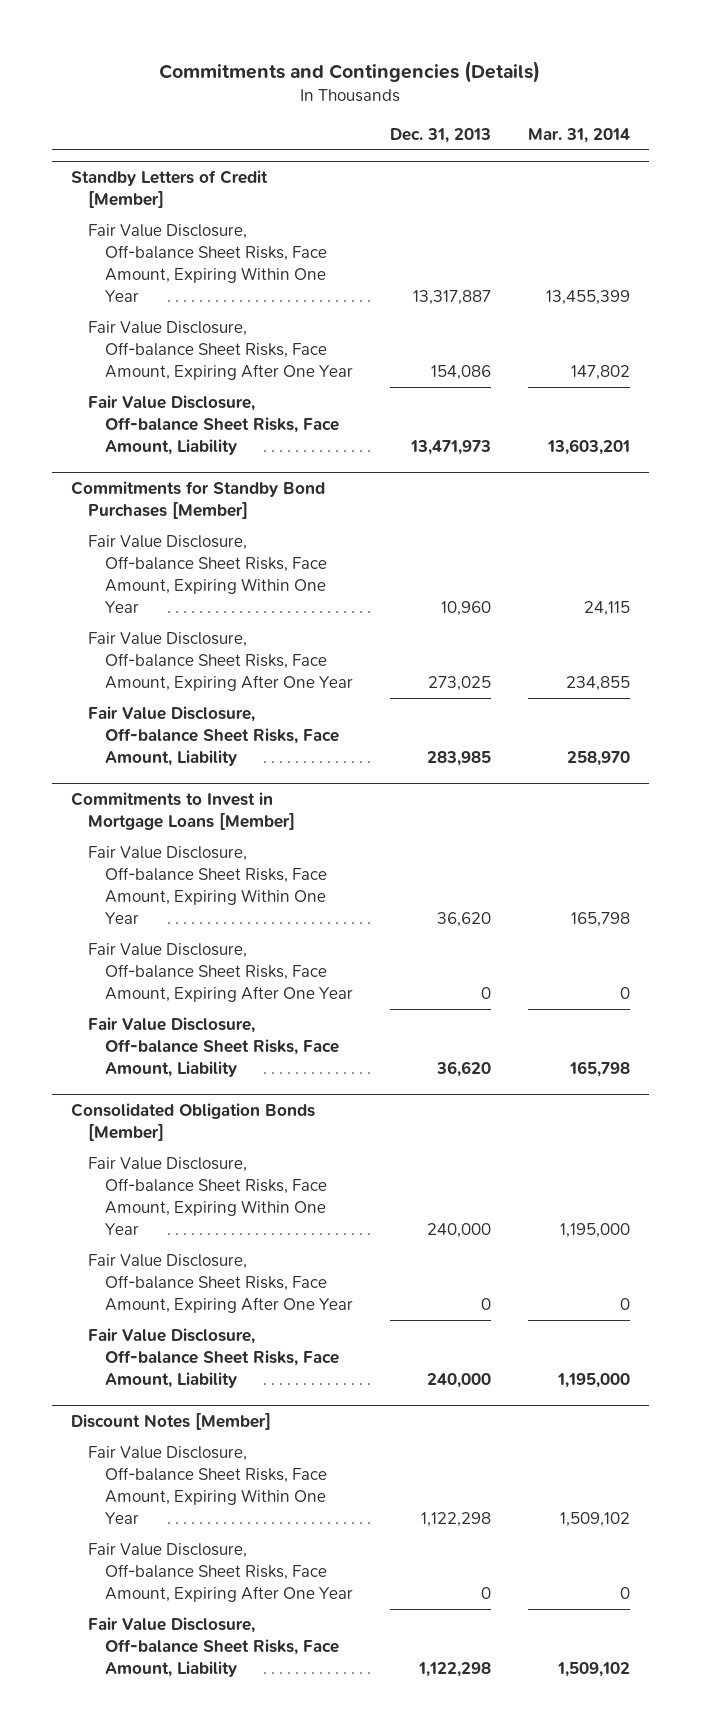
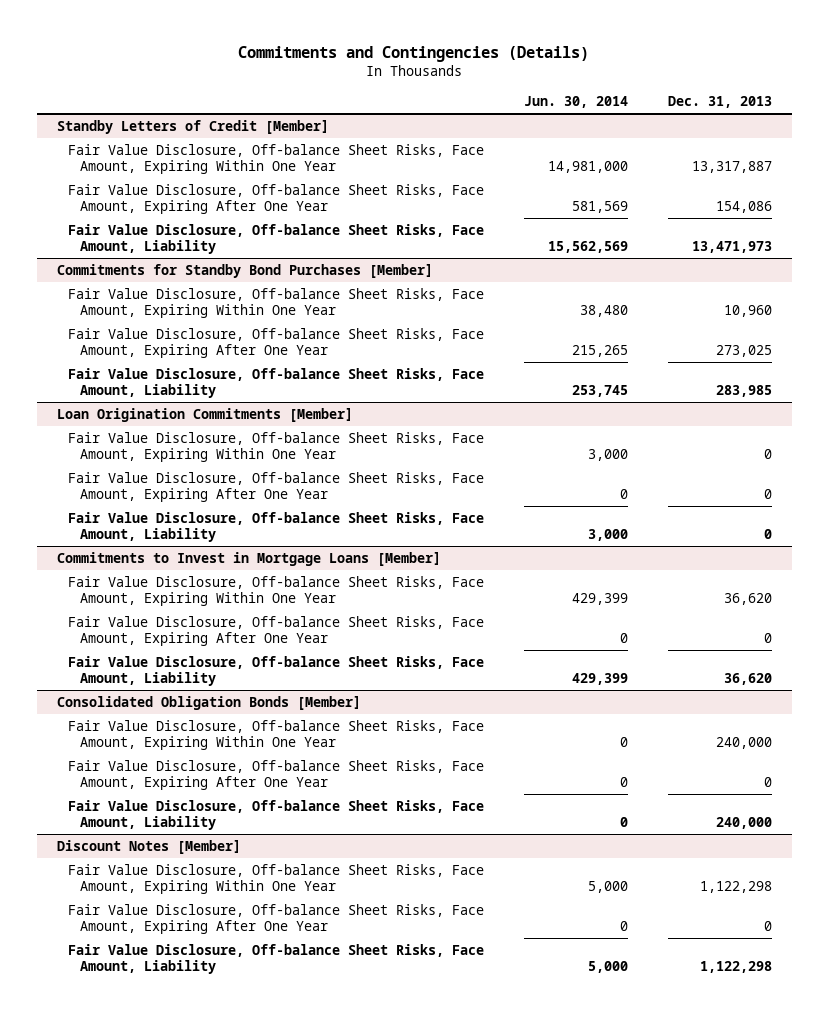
[528,127,631,143] Mar. 31, 2014 -> none
none -> [524,96,629,109] Jun. 30, 2014
none -> [56,407,353,422] Loan Origination Commitments [Member]
none -> [68,431,485,462] Fair Value Disclosure, Off-balance Sheet Risks, Face Amount, Expiring Within One Year
none -> [68,471,485,502] Fair Value Disclosure, Off-balance Sheet Risks, Face Amount, Expiring After One Year
none -> [68,511,485,542] Fair Value Disclosure, Off-balance Sheet Risks, Face Amount, Liability

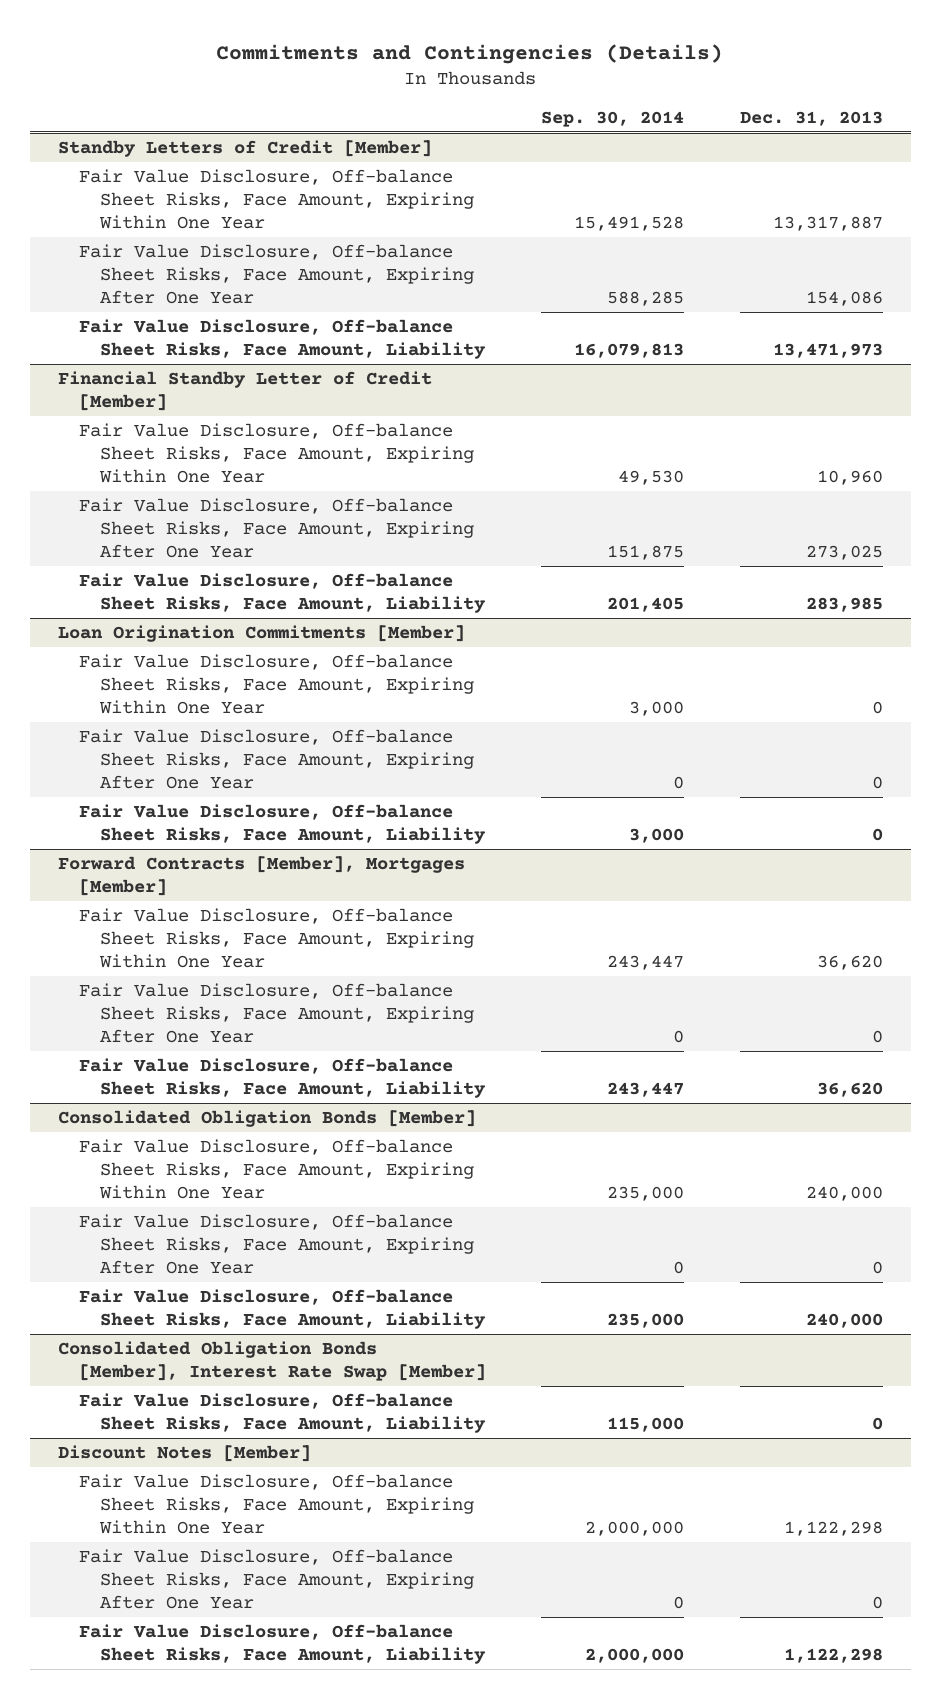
[524,96,629,109] Jun. 30, 2014 -> none
none -> [541,110,685,127] Sep. 30, 2014
[56,263,433,278] Commitments for Standby Bond Purchases [Member] -> none
none -> [57,370,432,412] Financial Standby Letter of Credit [Member]
[56,551,441,566] Commitments to Invest in Mortgage Loans [Member] -> none
none -> [57,855,465,897] Forward Contracts [Member], Mortgages [Member]
none -> [57,1340,486,1382] Consolidated Obligation Bonds [Member], Interest Rate Swap [Member]
none -> [78,1392,486,1434] Fair Value Disclosure, Off-balance Sheet Risks, Face Amount, Liability

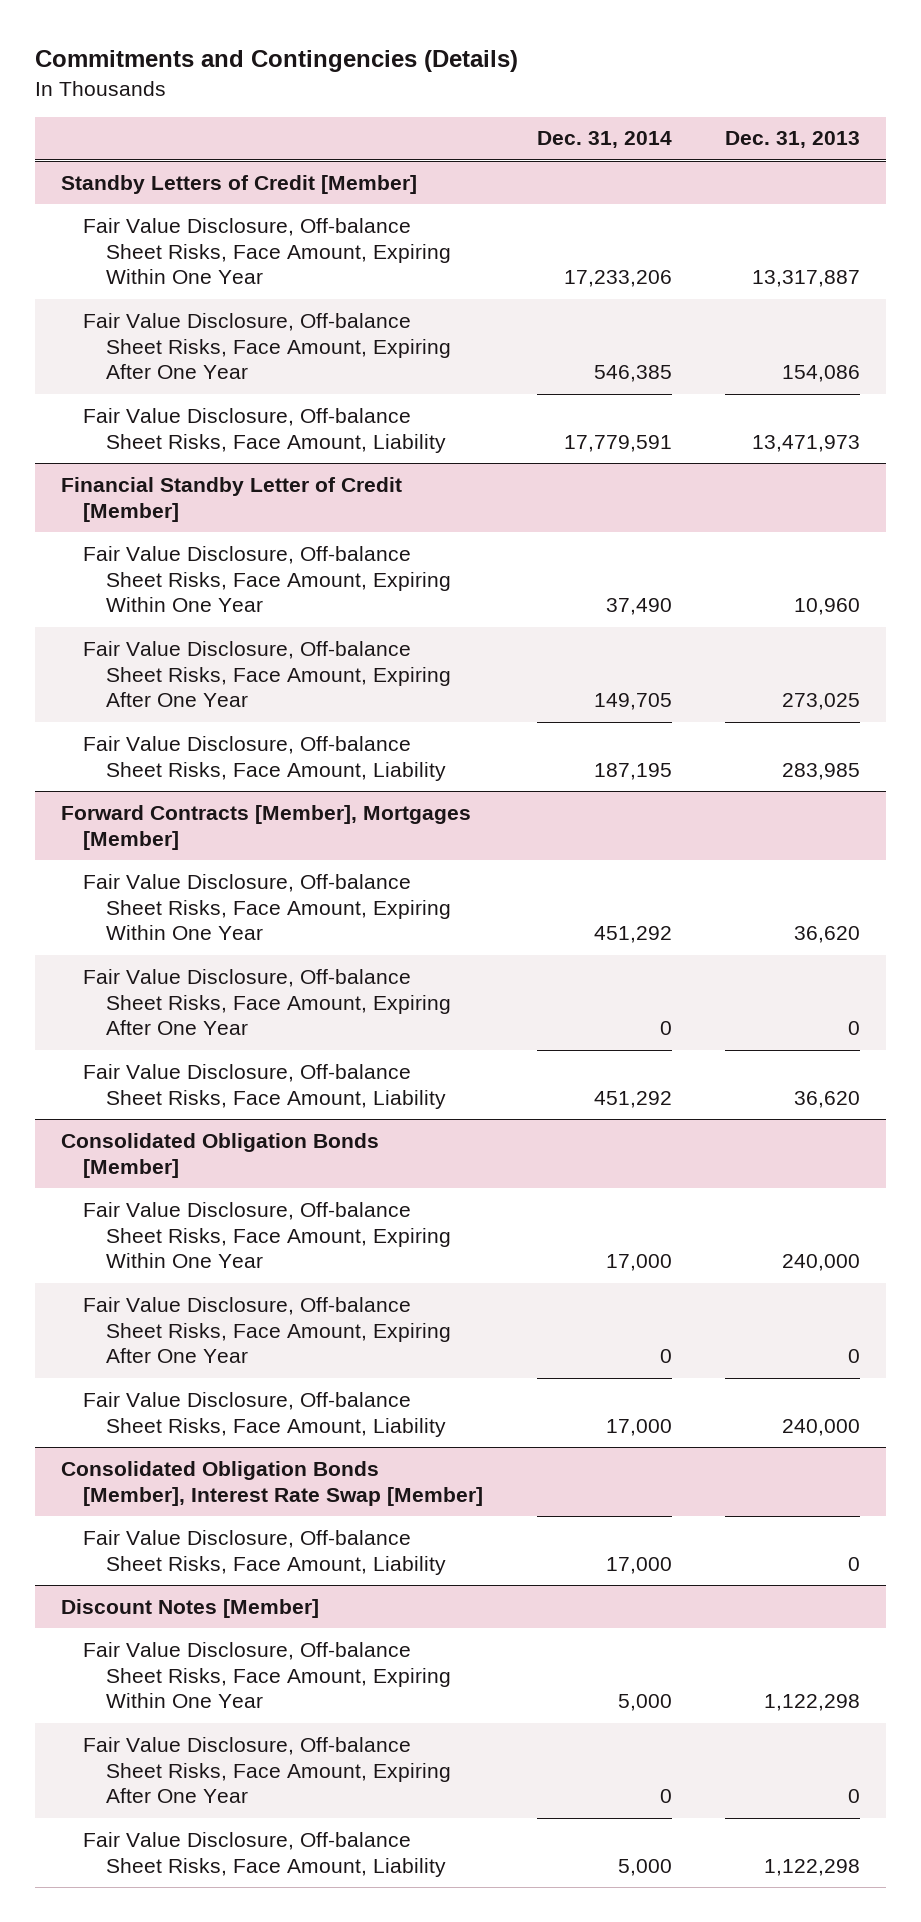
[541,110,685,127] Sep. 30, 2014 -> none
none -> [536,131,672,149] Dec. 31, 2014
[57,624,465,642] Loan Origination Commitments [Member] -> none
[78,653,474,715] Fair Value Disclosure, Off-balance Sheet Risks, Face Amount, Expiring Within One Year -> none
[78,728,474,790] Fair Value Disclosure, Off-balance Sheet Risks, Face Amount, Expiring After One Year -> none
[78,803,486,845] Fair Value Disclosure, Off-balance Sheet Risks, Face Amount, Liability -> none

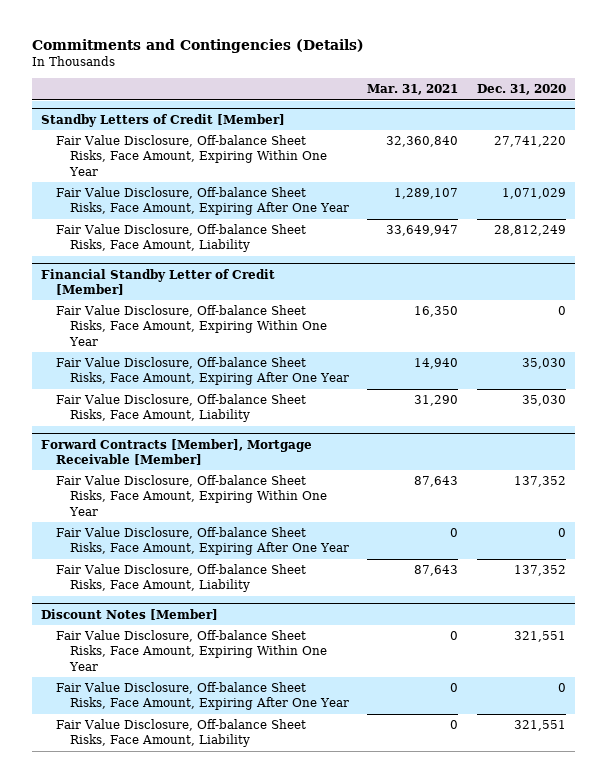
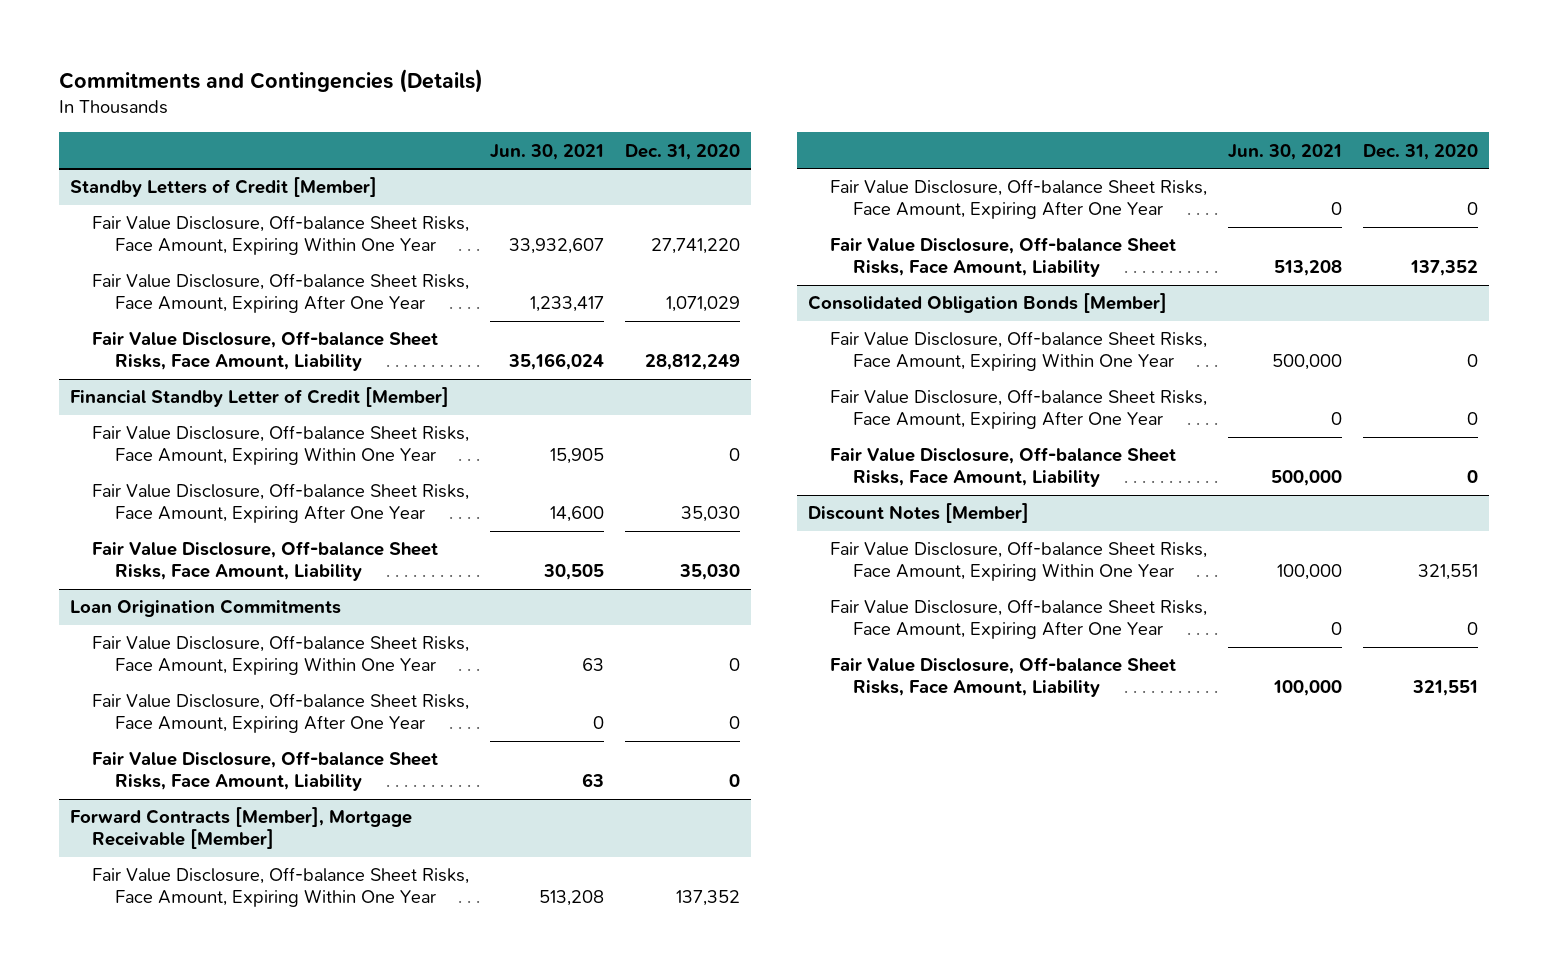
[367,84,459,96] Mar. 31, 2021 -> none
none -> [490,143,605,160] Jun. 30, 2021
none -> [69,599,341,618] Loan Origination Commitments
none -> [92,635,470,675] Fair Value Disclosure, Off-balance Sheet Risks, Face Amount, Expiring Within One Year
none -> [92,693,470,733] Fair Value Disclosure, Off-balance Sheet Risks, Face Amount, Expiring After One Year
none -> [92,751,439,791] Fair Value Disclosure, Off-balance Sheet Risks, Face Amount, Liability
none -> [807,293,1167,314] Consolidated Obligation Bonds [Member]
none -> [830,331,1208,371] Fair Value Disclosure, Off-balance Sheet Risks, Face Amount, Expiring Within One Year
none -> [830,389,1208,429] Fair Value Disclosure, Off-balance Sheet Risks, Face Amount, Expiring After One Year
none -> [830,447,1177,487] Fair Value Disclosure, Off-balance Sheet Risks, Face Amount, Liability

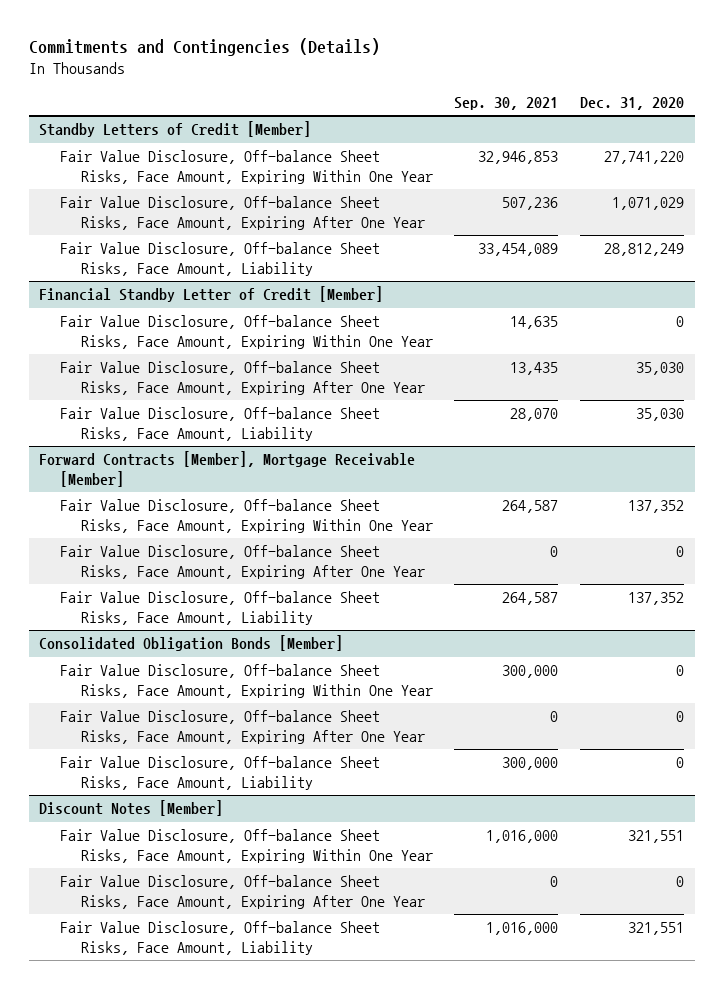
[490,143,605,160] Jun. 30, 2021 -> none
none -> [454,96,559,110] Sep. 30, 2021
[69,599,341,618] Loan Origination Commitments -> none
[92,635,470,675] Fair Value Disclosure, Off-balance Sheet Risks, Face Amount, Expiring Within One Year -> none
[92,693,470,733] Fair Value Disclosure, Off-balance Sheet Risks, Face Amount, Expiring After One Year -> none
[92,751,439,791] Fair Value Disclosure, Off-balance Sheet Risks, Face Amount, Liability -> none

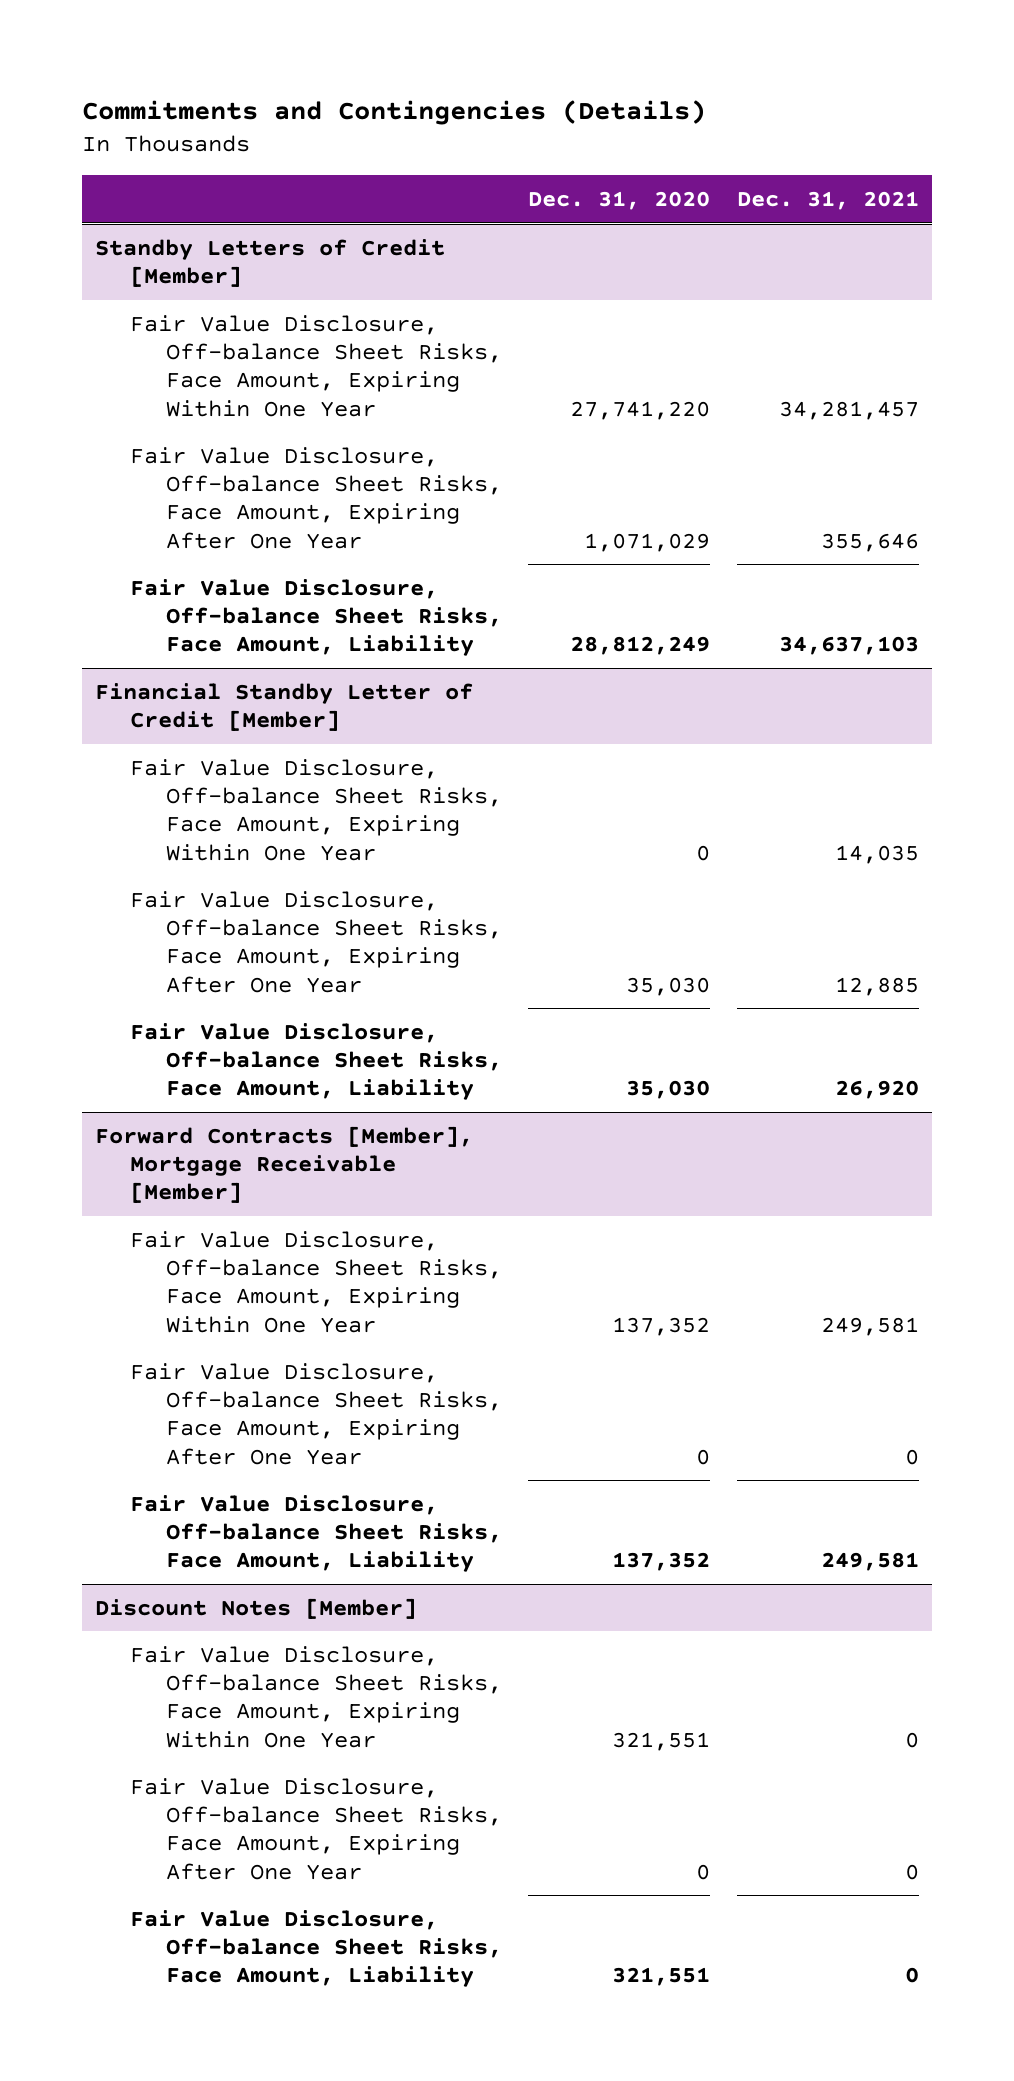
[454,96,559,110] Sep. 30, 2021 -> none
none -> [736,191,919,211] Dec. 31, 2021
[39,635,344,652] Consolidated Obligation Bonds [Member] -> none
[60,664,433,698] Fair Value Disclosure, Off-balance Sheet Risks, Face Amount, Expiring Within One Year -> none
[60,710,425,744] Fair Value Disclosure, Off-balance Sheet Risks, Face Amount, Expiring After One Year -> none
[60,756,381,790] Fair Value Disclosure, Off-balance Sheet Risks, Face Amount, Liability -> none

